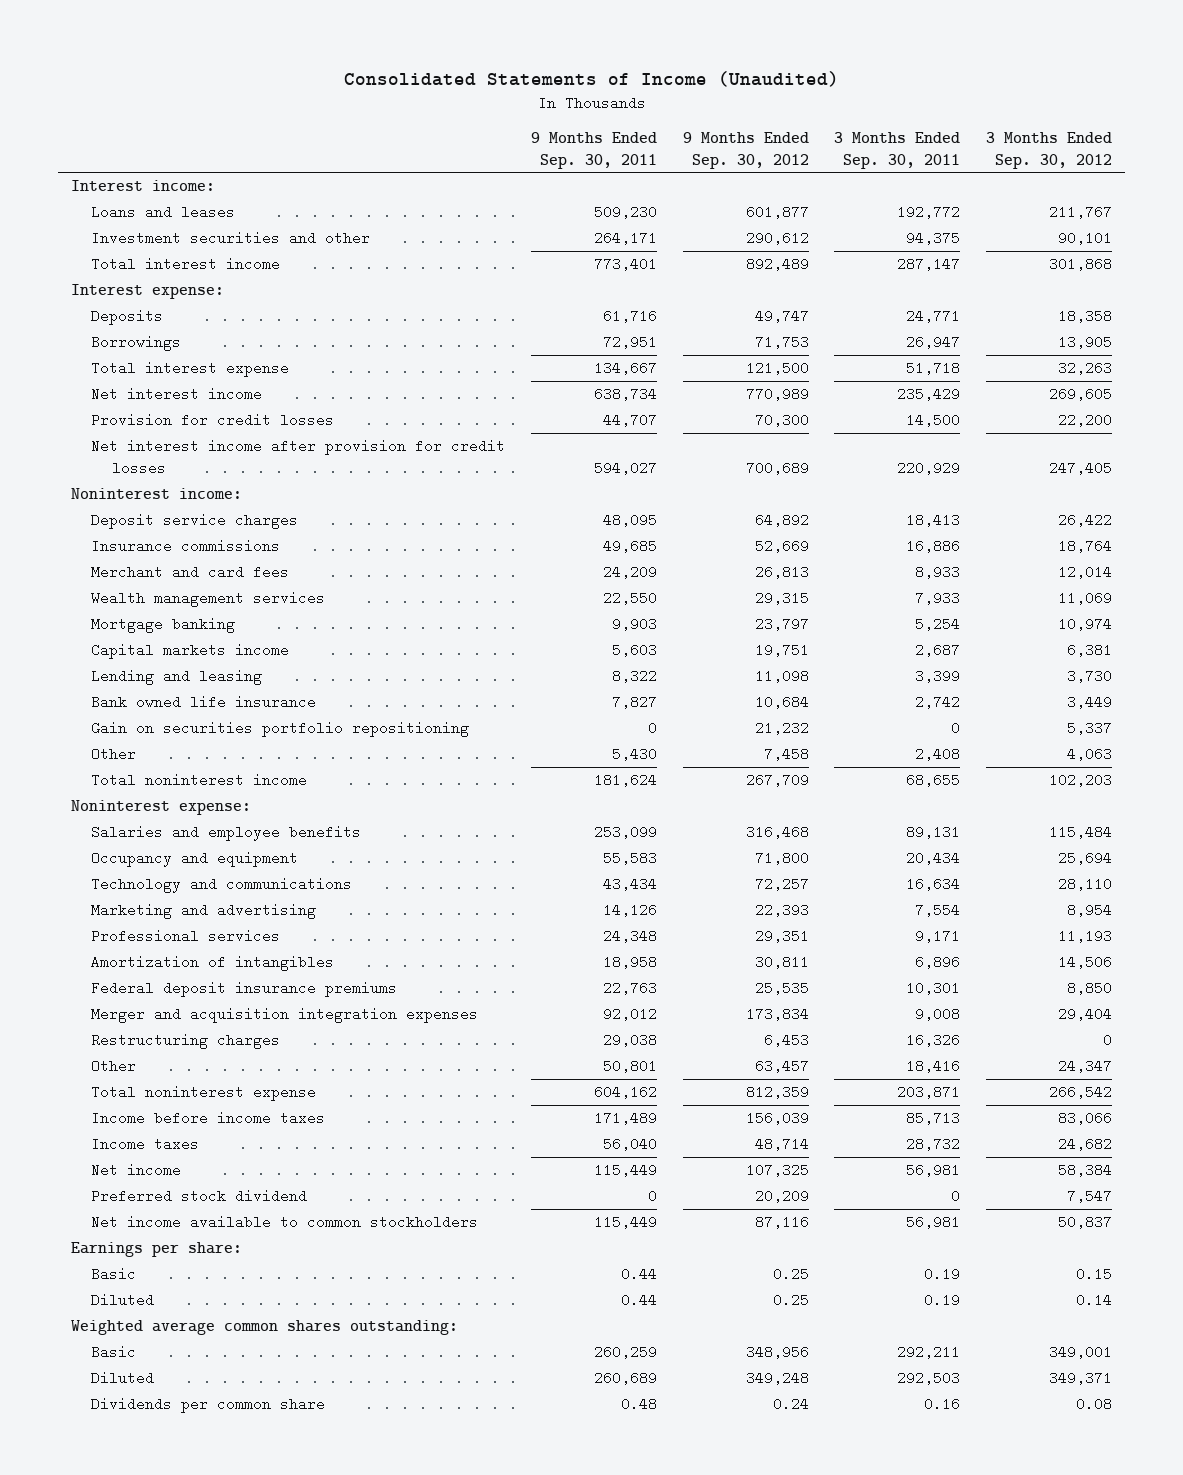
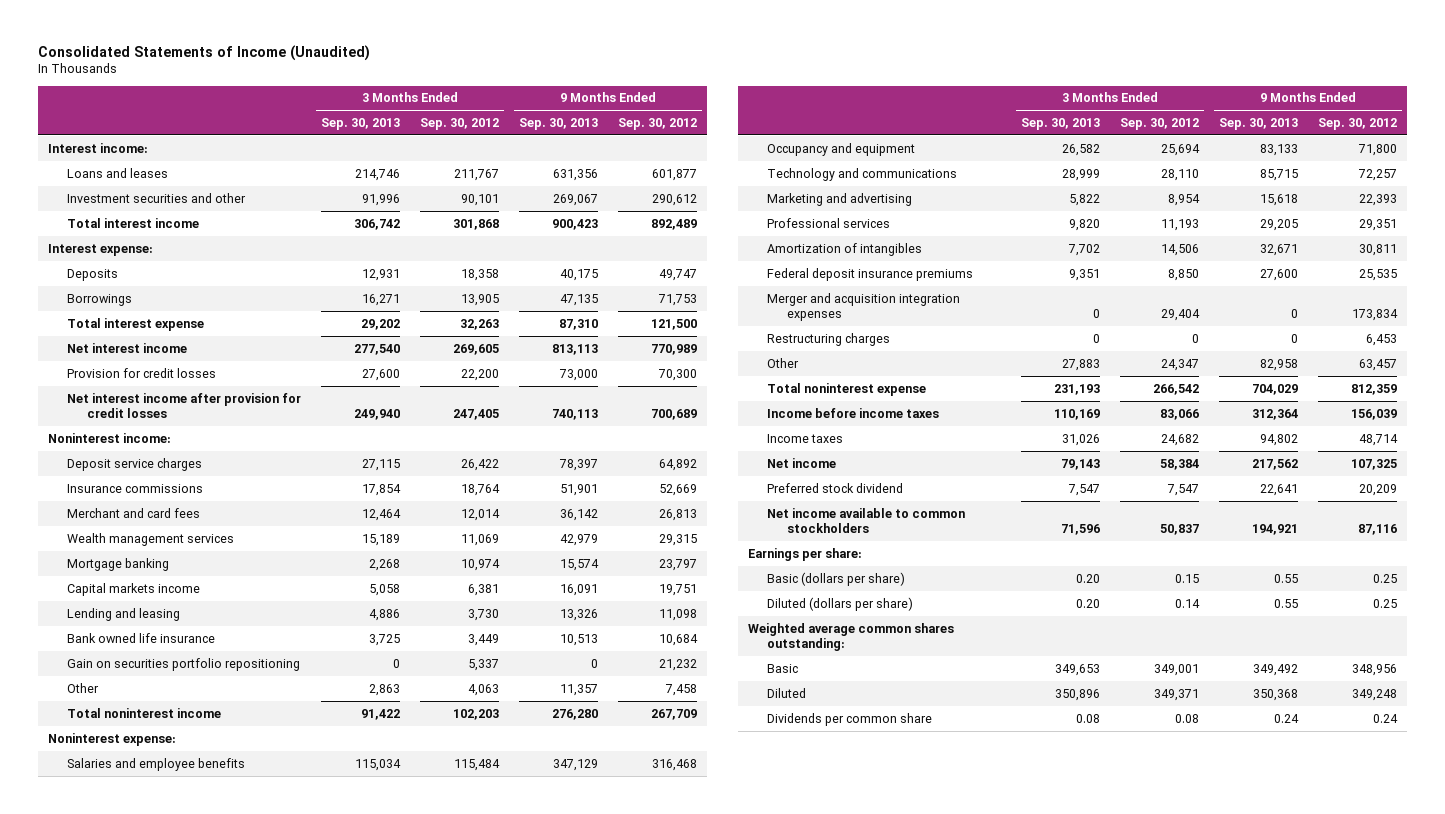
[531,131,658,169] 9 Months Ended Sep. 30, 2011 -> none
[834,131,961,169] 3 Months Ended Sep. 30, 2011 -> none
none -> [321,117,401,130] Sep. 30, 2013
none -> [519,117,599,130] Sep. 30, 2013
[91,1267,137,1282] Basic -> [767,571,906,586] Basic (dollars per share)
[91,1293,155,1308] Diluted -> [767,596,914,611] Diluted (dollars per share)

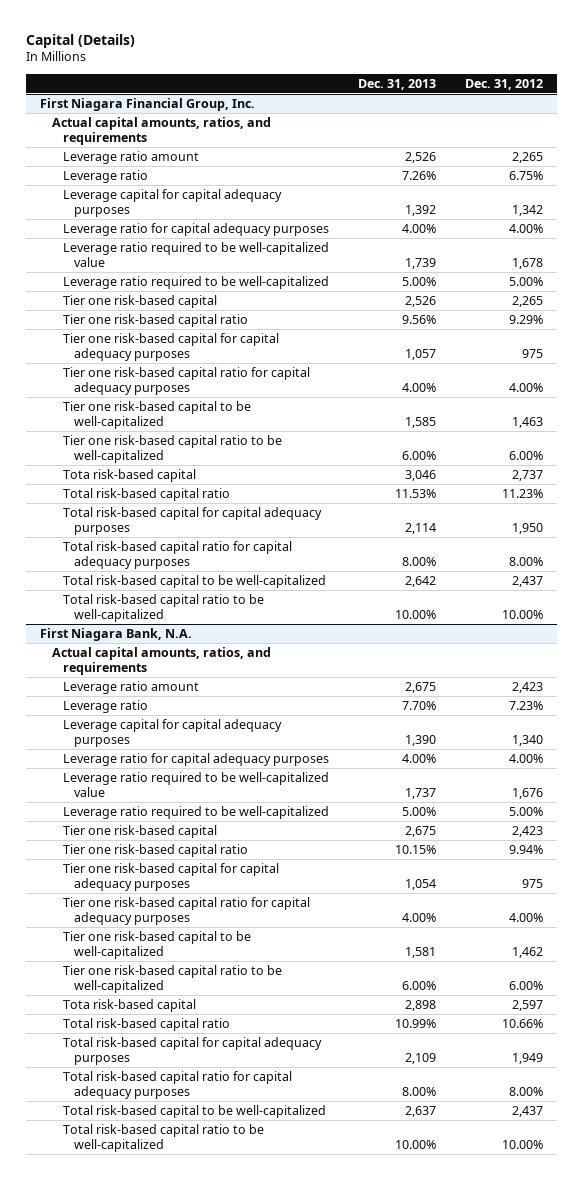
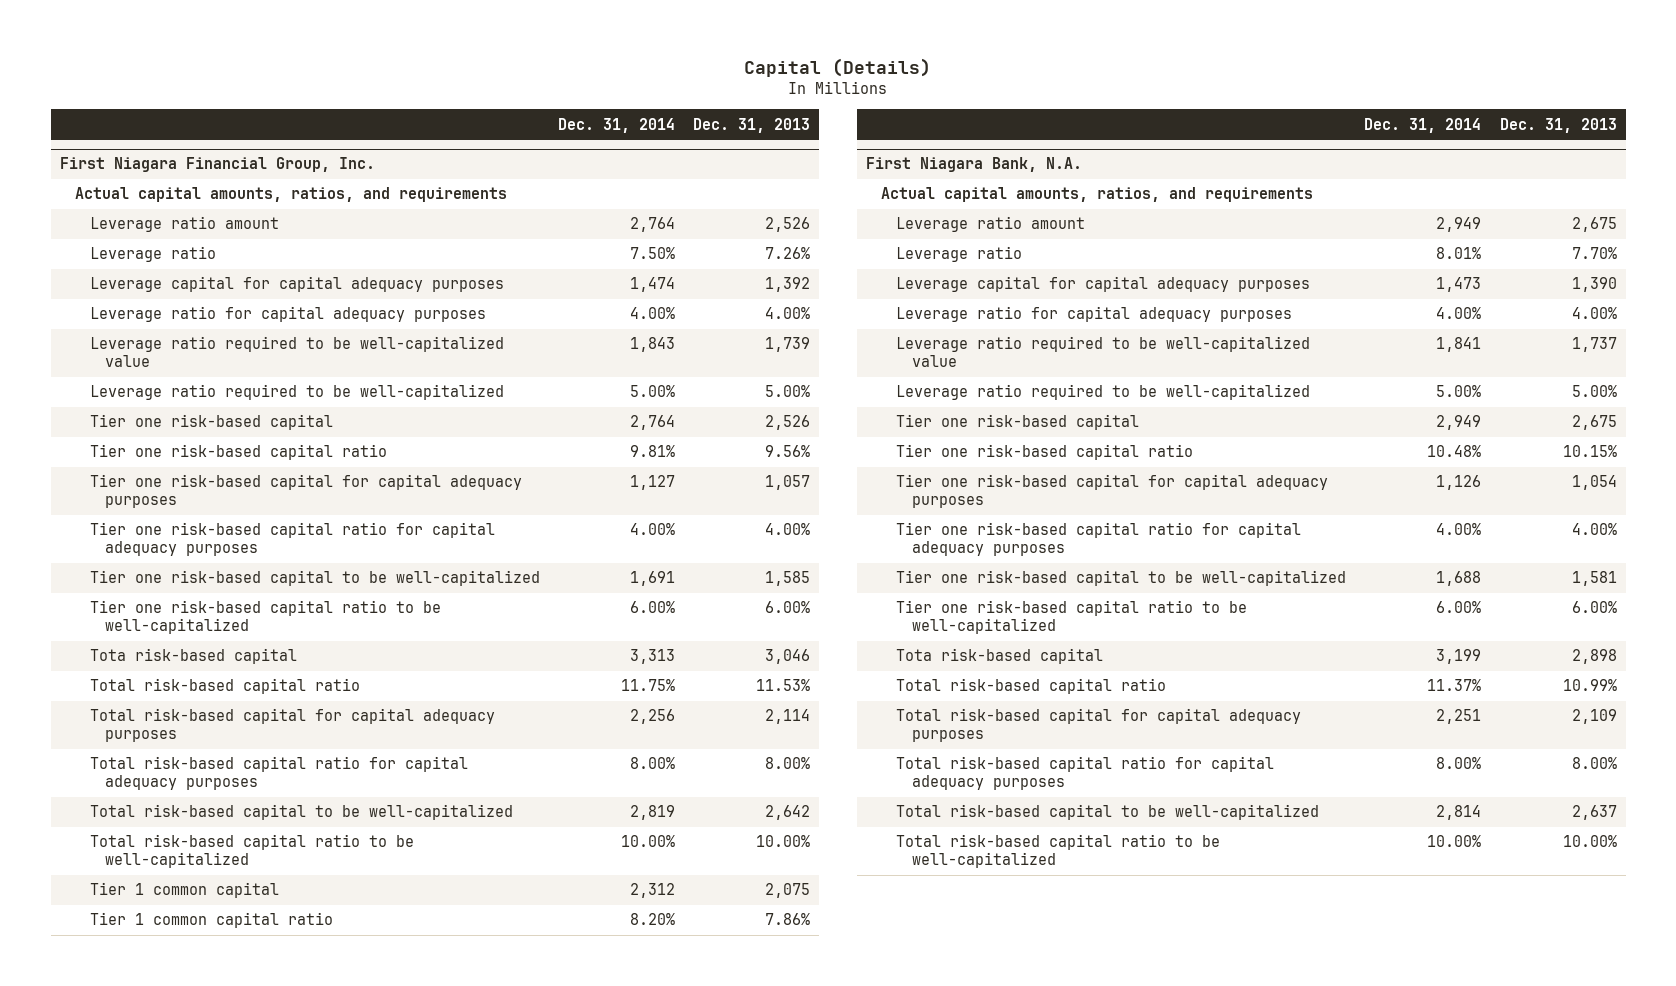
[464,78,543,90] Dec. 31, 2012 -> none
none -> [558,117,676,133] Dec. 31, 2014
none -> [90,882,280,899] Tier 1 common capital
none -> [90,912,334,929] Tier 1 common capital ratio

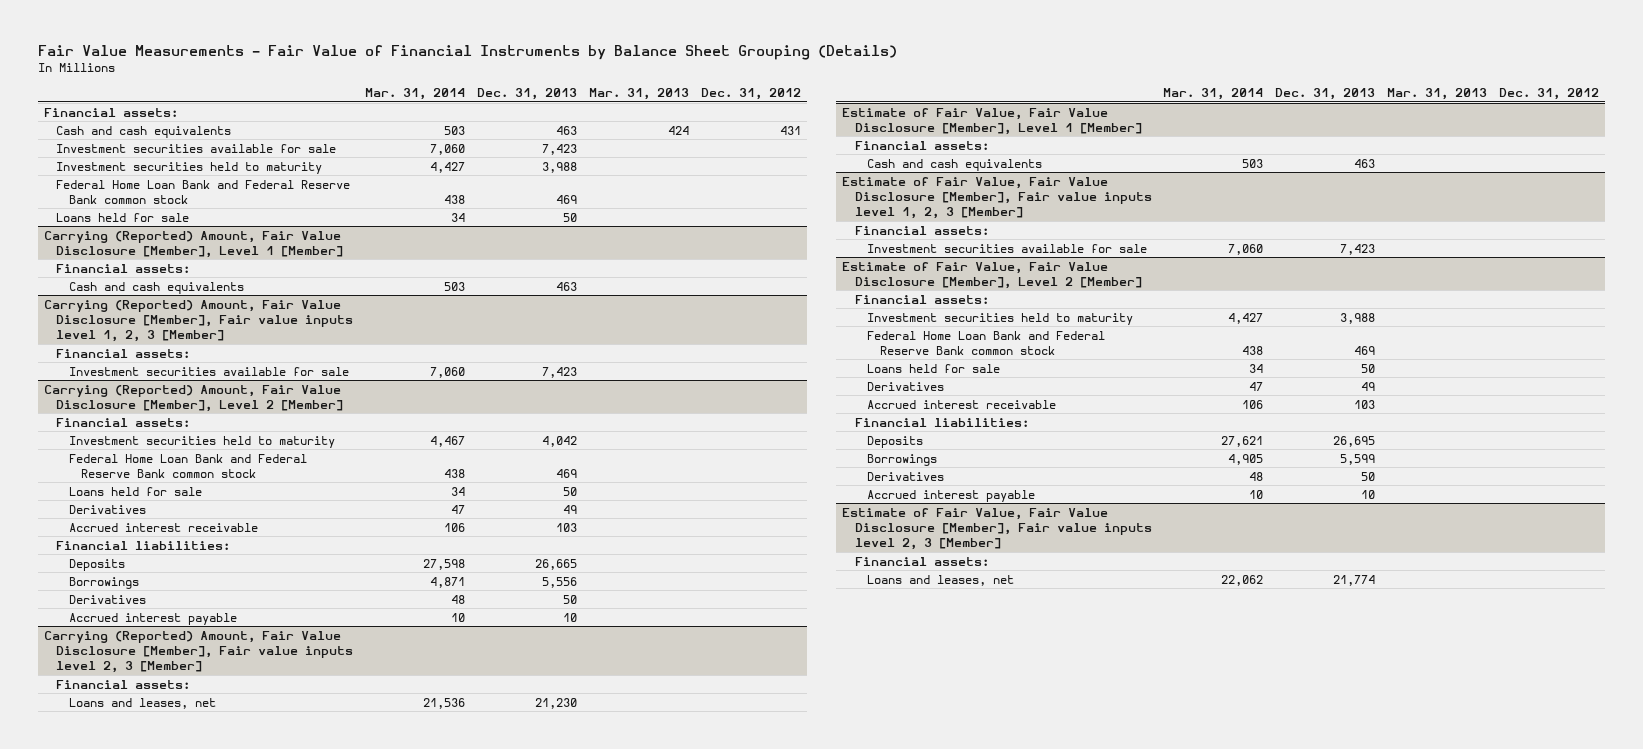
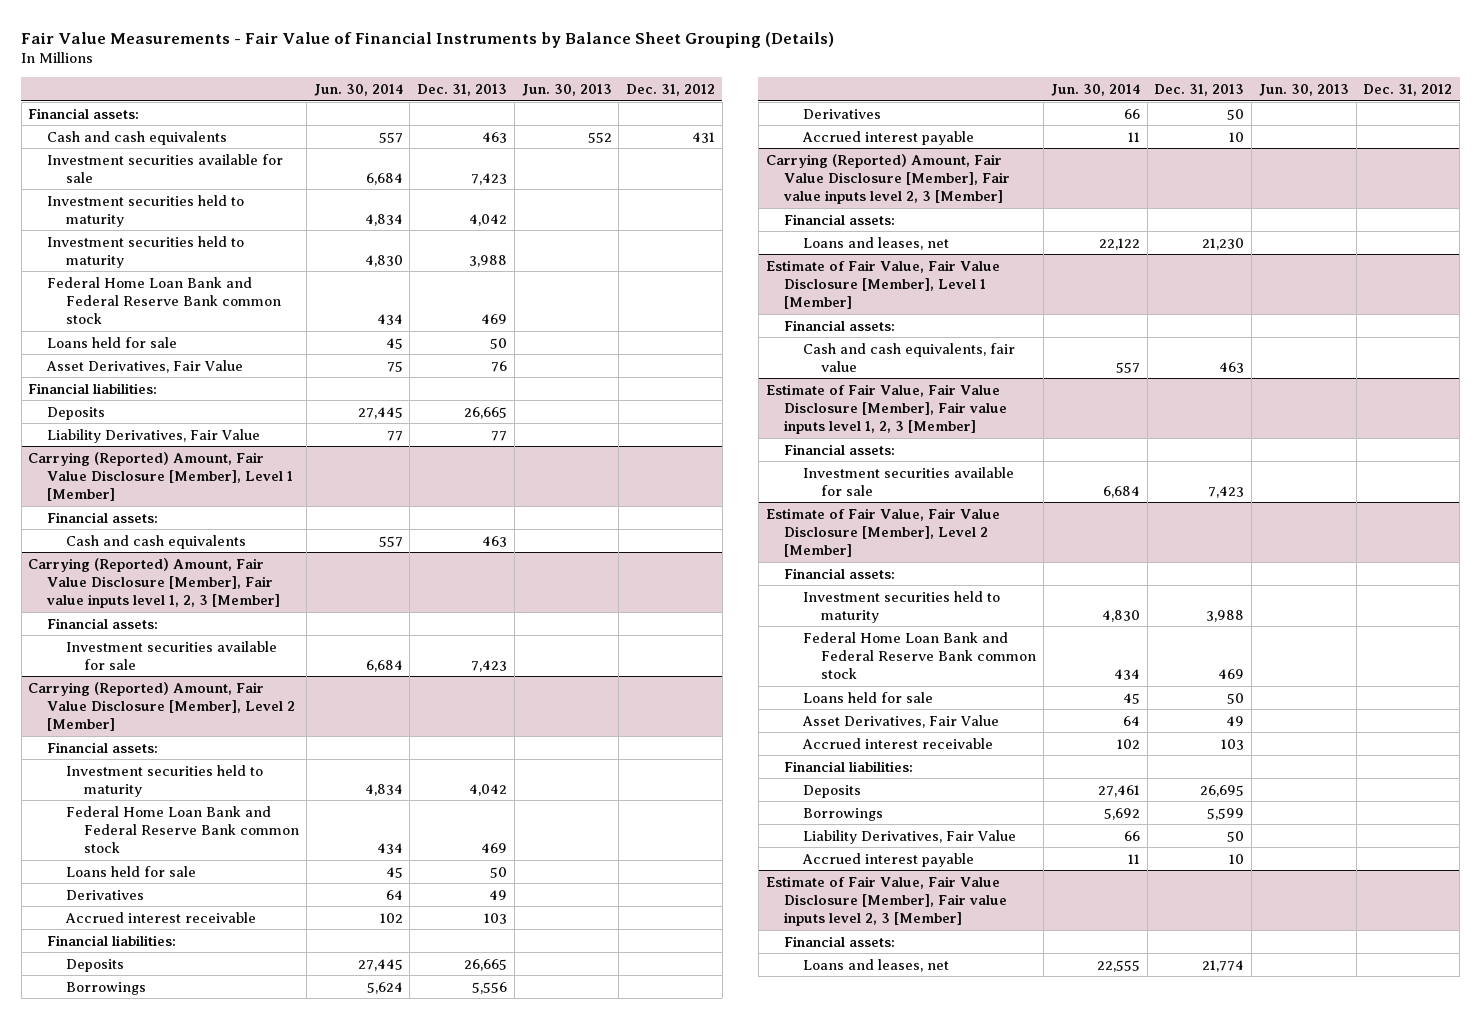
[365,88,466,101] Mar. 31, 2014 -> none
[588,88,689,101] Mar. 31, 2013 -> none
none -> [313,84,403,97] Jun. 30, 2014
none -> [521,84,612,97] Jun. 30, 2013
none -> [47,194,245,227] Investment securities held to maturity
none -> [46,359,244,373] Asset Derivatives, Fair Value
none -> [28,382,158,394] Financial liabilities:
none -> [47,406,106,420] Deposits
none -> [47,428,261,443] Liability Derivatives, Fair Value
[867,158,1043,171] Cash and cash equivalents -> [802,342,1015,372] Cash and cash equivalents, fair value
[867,381,945,391] Derivatives -> none
none -> [801,714,999,728] Asset Derivatives, Fair Value
[867,471,945,481] Derivatives -> none
none -> [802,829,1016,844] Liability Derivatives, Fair Value

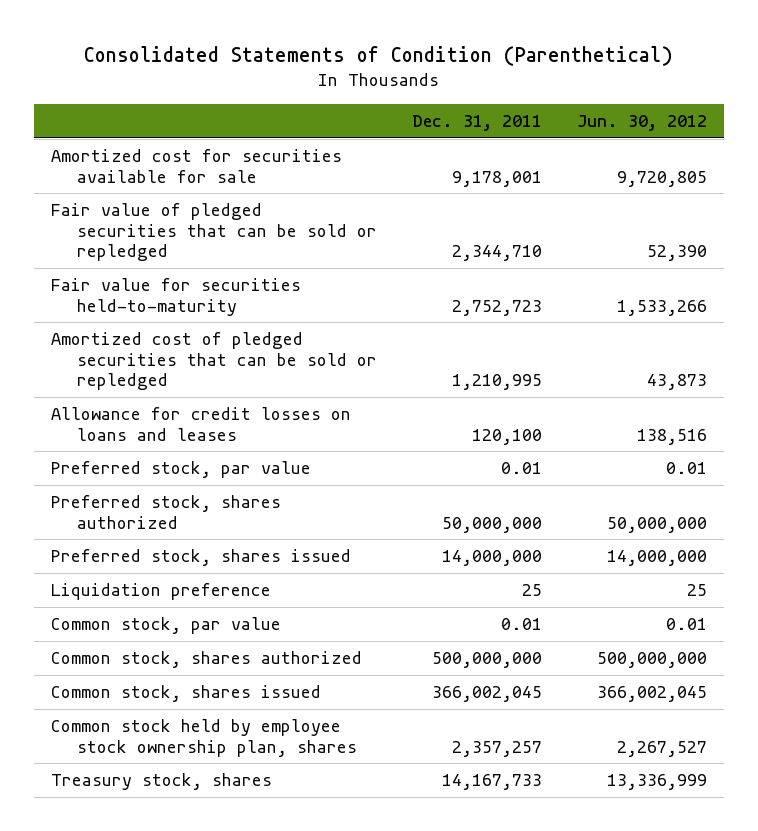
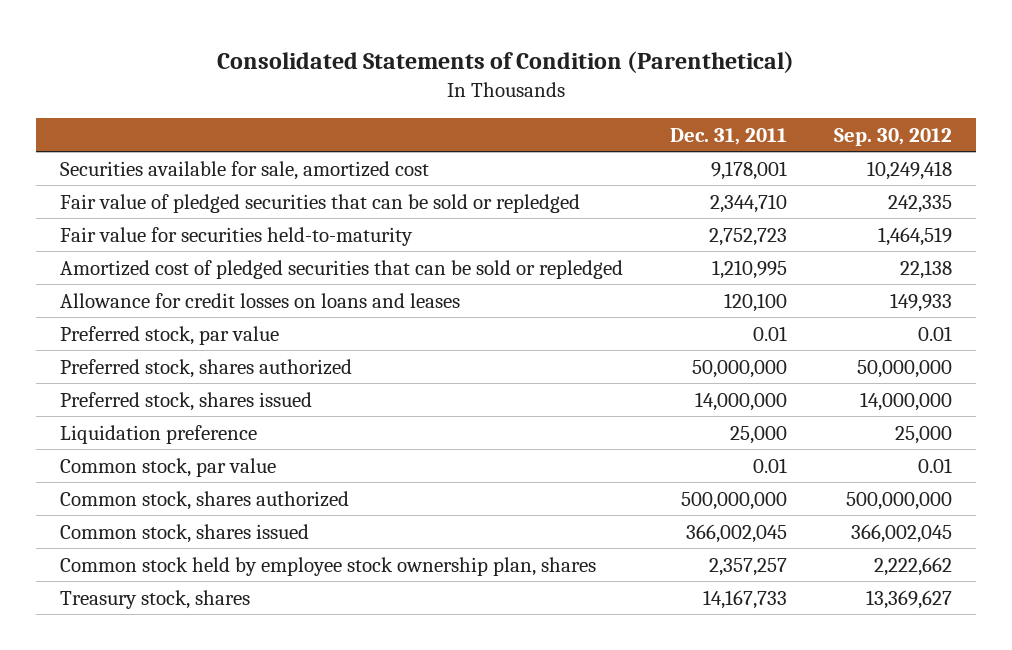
[576,115,707,132] Jun. 30, 2012 -> none
none -> [834,127,953,146] Sep. 30, 2012
[51,148,343,183] Amortized cost for securities available for sale -> [59,160,429,180] Securities available for sale, amortized cost
[521,583,542,596] 25 -> [730,425,788,444] 25,000

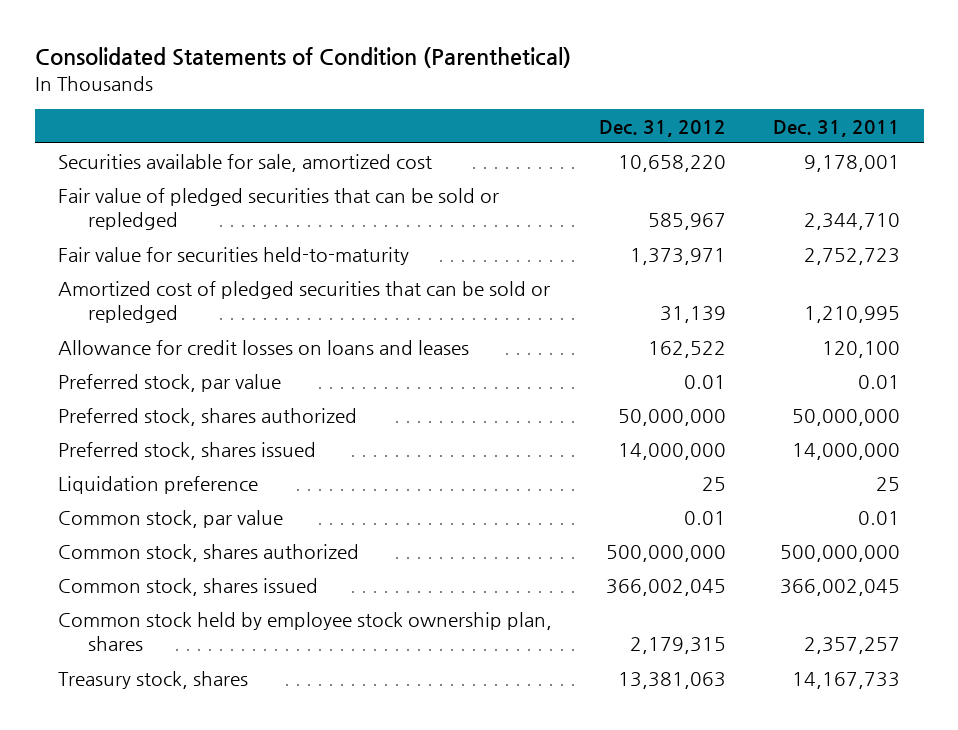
[834,127,953,146] Sep. 30, 2012 -> none
none -> [599,119,727,137] Dec. 31, 2012
[730,425,788,444] 25,000 -> [876,476,901,491] 25

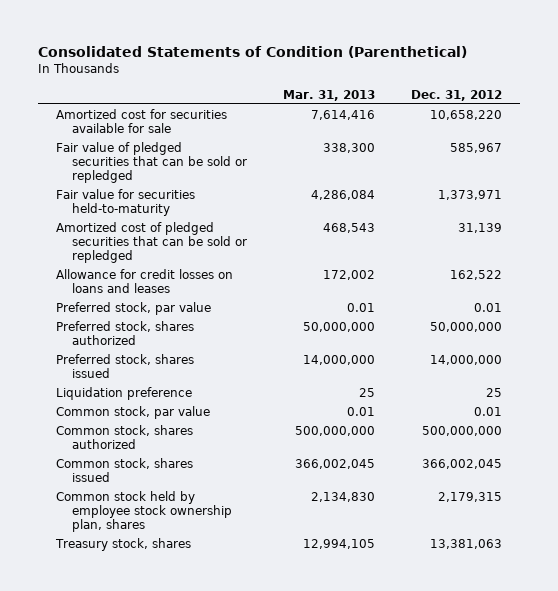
[773,119,901,137] Dec. 31, 2011 -> none
none -> [283,89,376,101] Mar. 31, 2013
[58,153,433,172] Securities available for sale, amortized cost -> [56,108,228,134] Amortized cost for securities available for sale

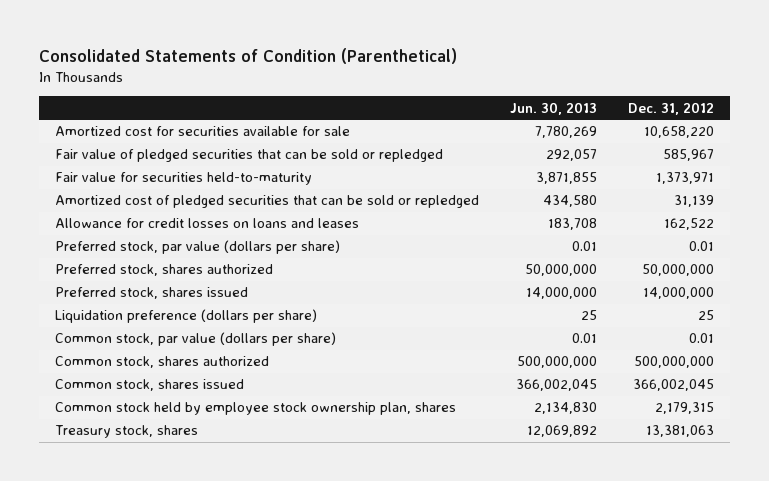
[283,89,376,101] Mar. 31, 2013 -> none
none -> [510,101,598,115] Jun. 30, 2013
[56,301,212,315] Preferred stock, par value -> [54,240,340,255] Preferred stock, par value (dollars per share)
[56,386,193,400] Liquidation preference -> [54,309,317,324] Liquidation preference (dollars per share)
[56,405,211,419] Common stock, par value -> [54,332,336,347] Common stock, par value (dollars per share)

